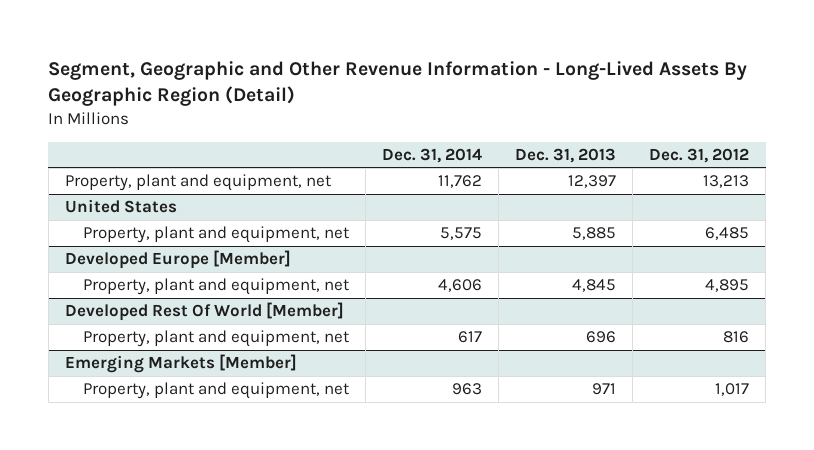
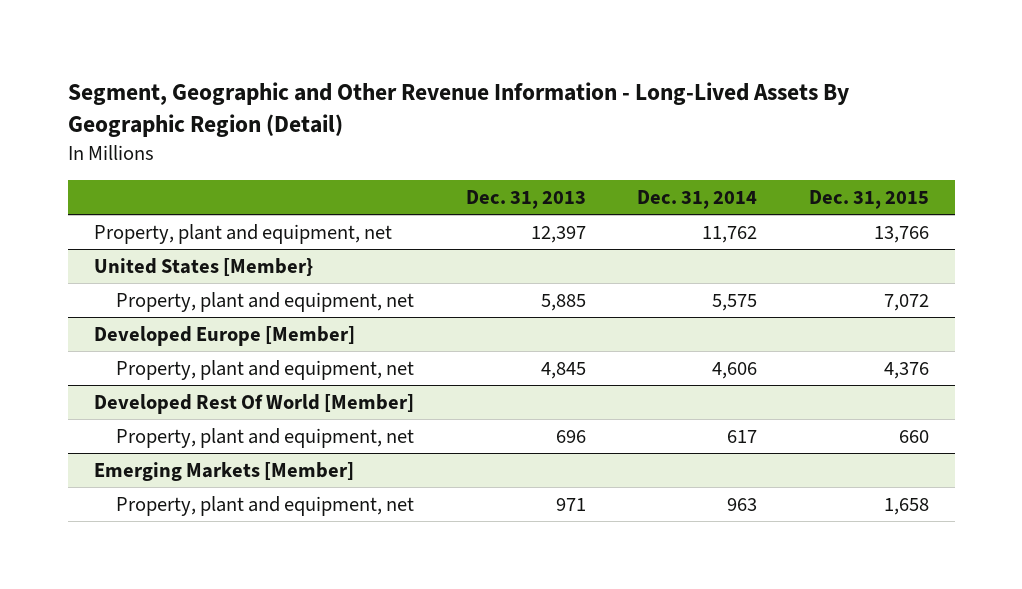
[649,147,750,163] Dec. 31, 2012 -> none
none -> [808,190,929,210] Dec. 31, 2015
[64,199,177,214] United States -> [93,257,313,276] United States [Member}

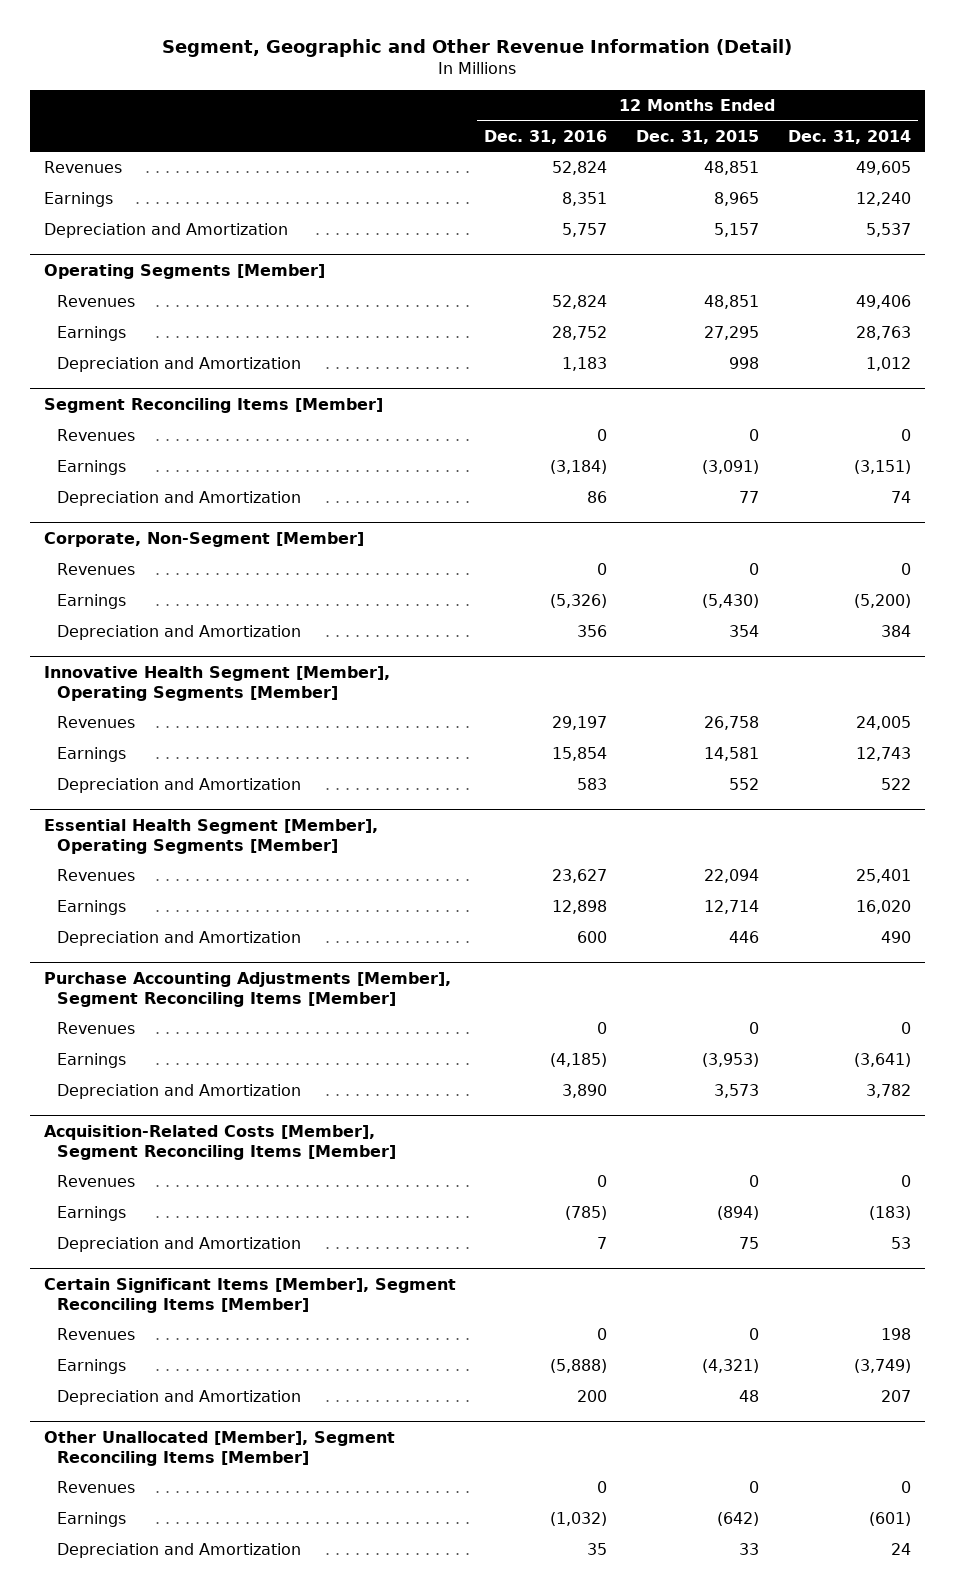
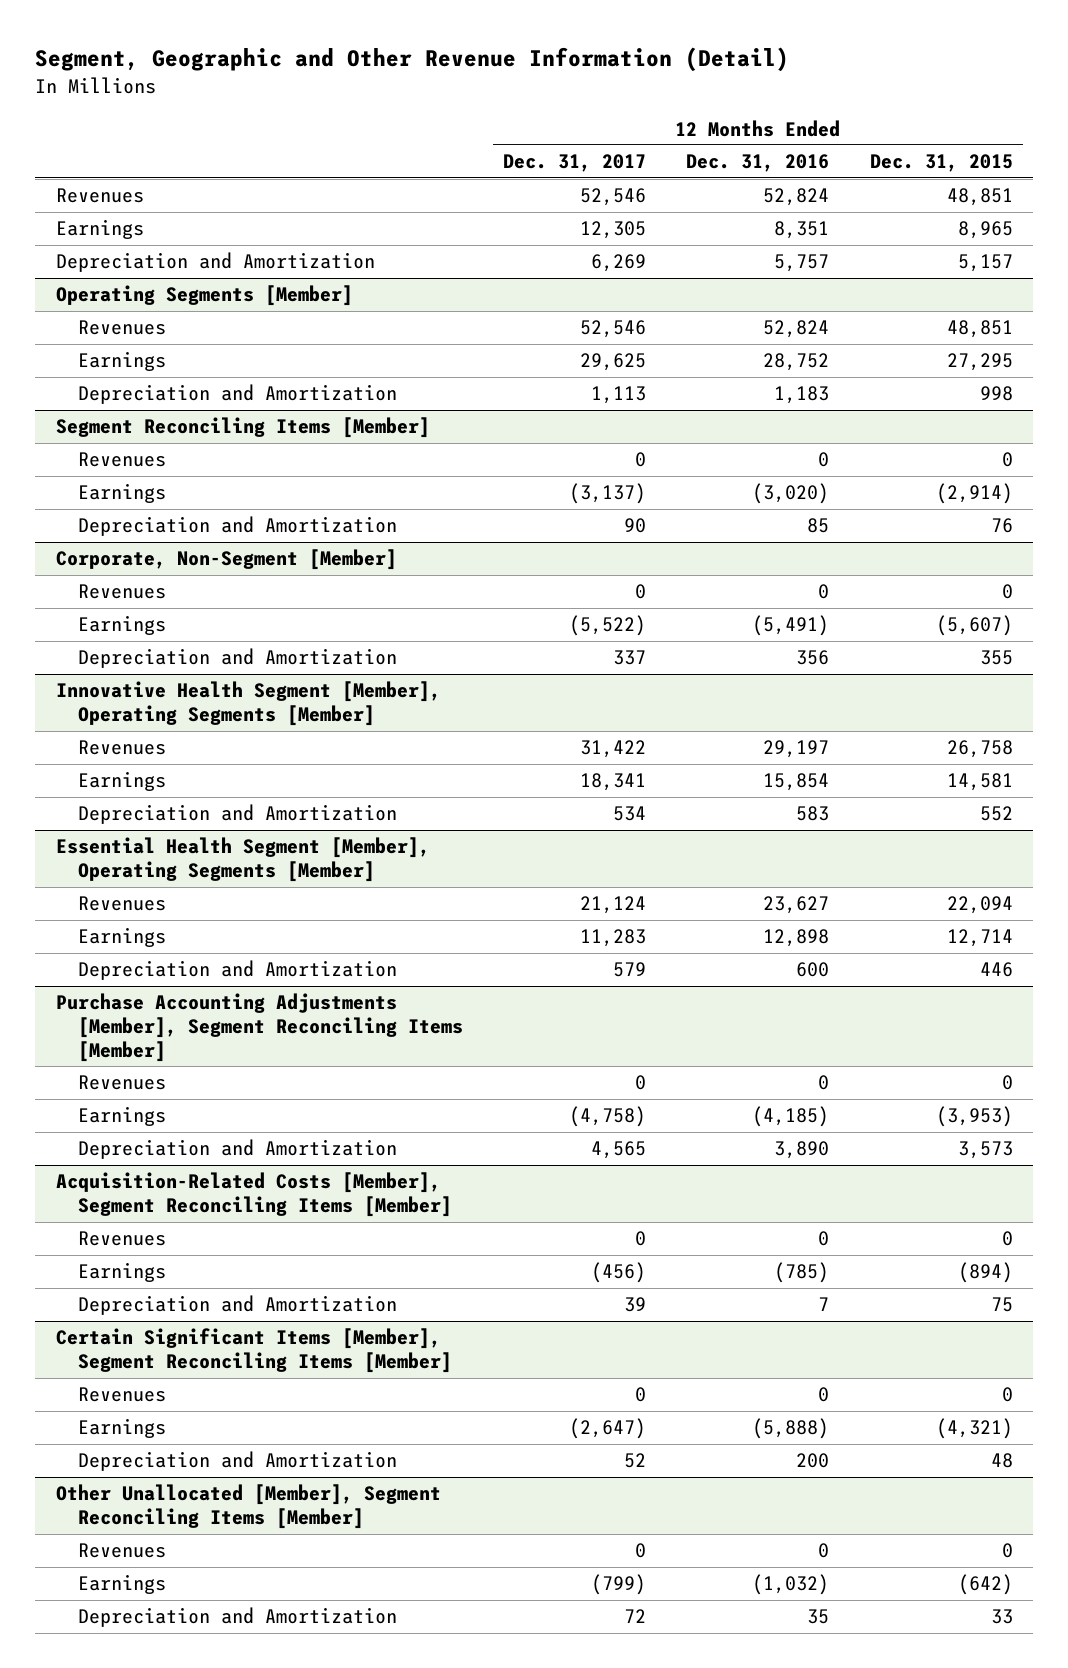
[787,129,911,144] Dec. 31, 2014 -> none
none -> [503,154,647,173] Dec. 31, 2017
[550,460,608,475] (3,184) -> [752,483,830,505] (3,020)
[701,460,759,475] (3,091) -> [935,483,1013,505] (2,914)
[587,491,608,504] 86 -> [807,518,830,534] 85
[738,491,759,504] 77 -> [990,518,1013,534] 76
[550,594,608,609] (5,326) -> [752,615,830,637] (5,491)
[701,594,759,609] (5,430) -> [935,615,1013,637] (5,607)
[728,625,759,638] 354 -> [979,650,1013,666] 355

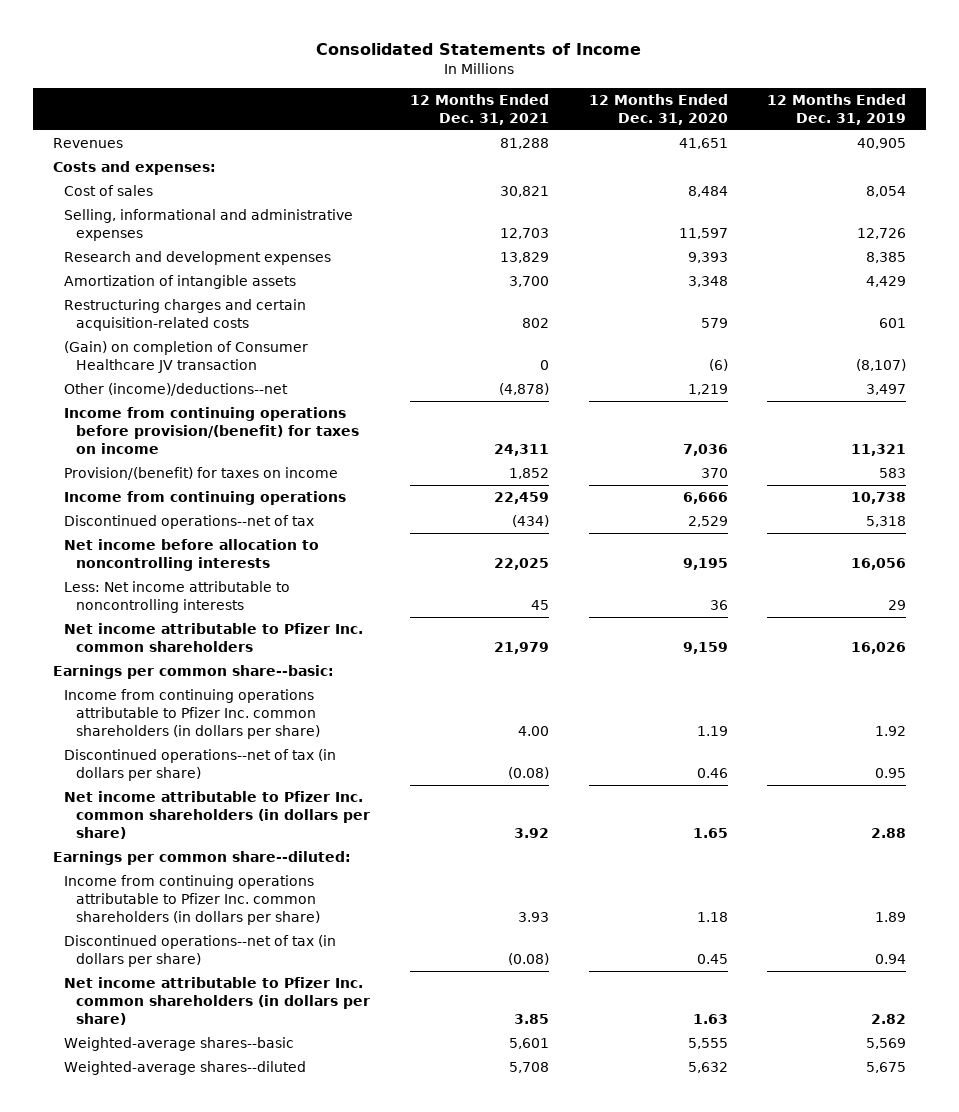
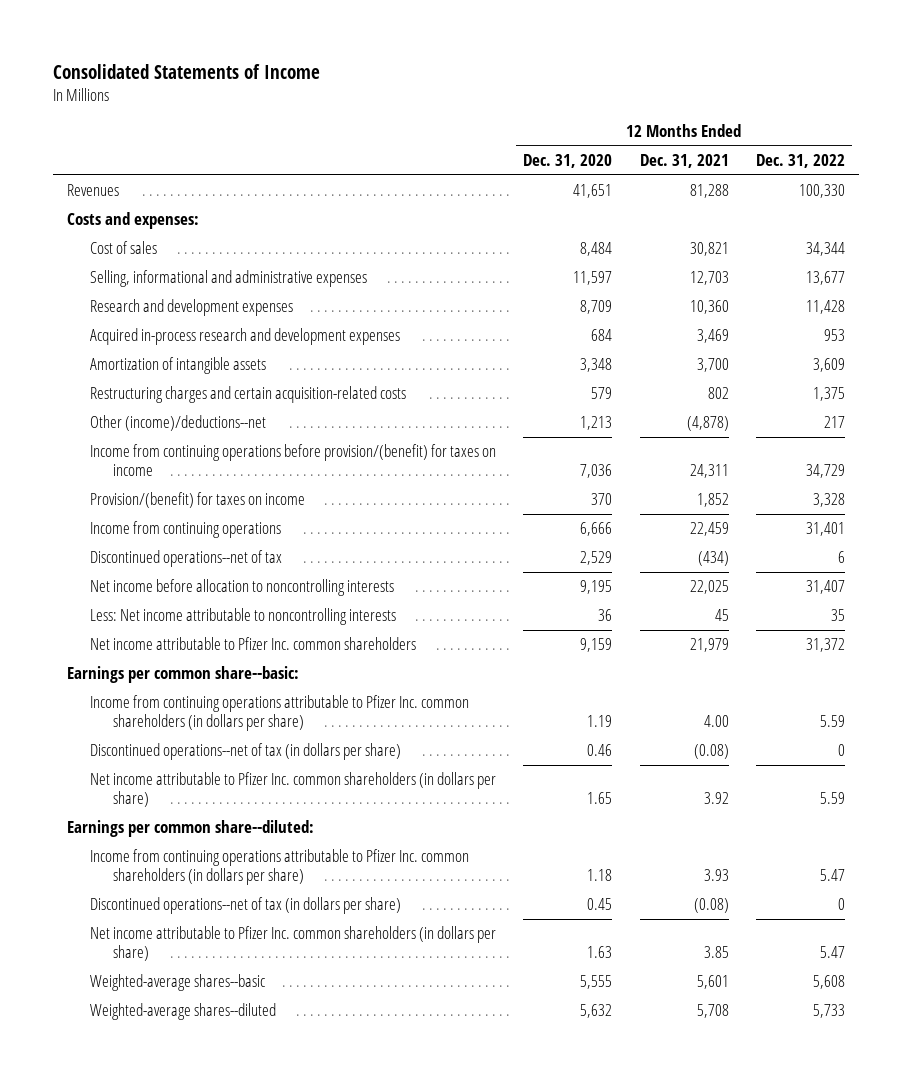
[767,93,907,125] 12 Months Ended Dec. 31, 2019 -> none
none -> [756,154,846,169] Dec. 31, 2022
[499,252,549,264] 13,829 -> [689,300,729,315] 10,360
[687,252,728,264] 9,393 -> [580,300,613,315] 8,709
none -> [89,328,400,346] Acquired in-process research and development expenses
[64,341,309,374] (Gain) on completion of Consumer Healthcare JV transaction -> none
[687,384,728,396] 1,219 -> [580,416,613,431] 1,213

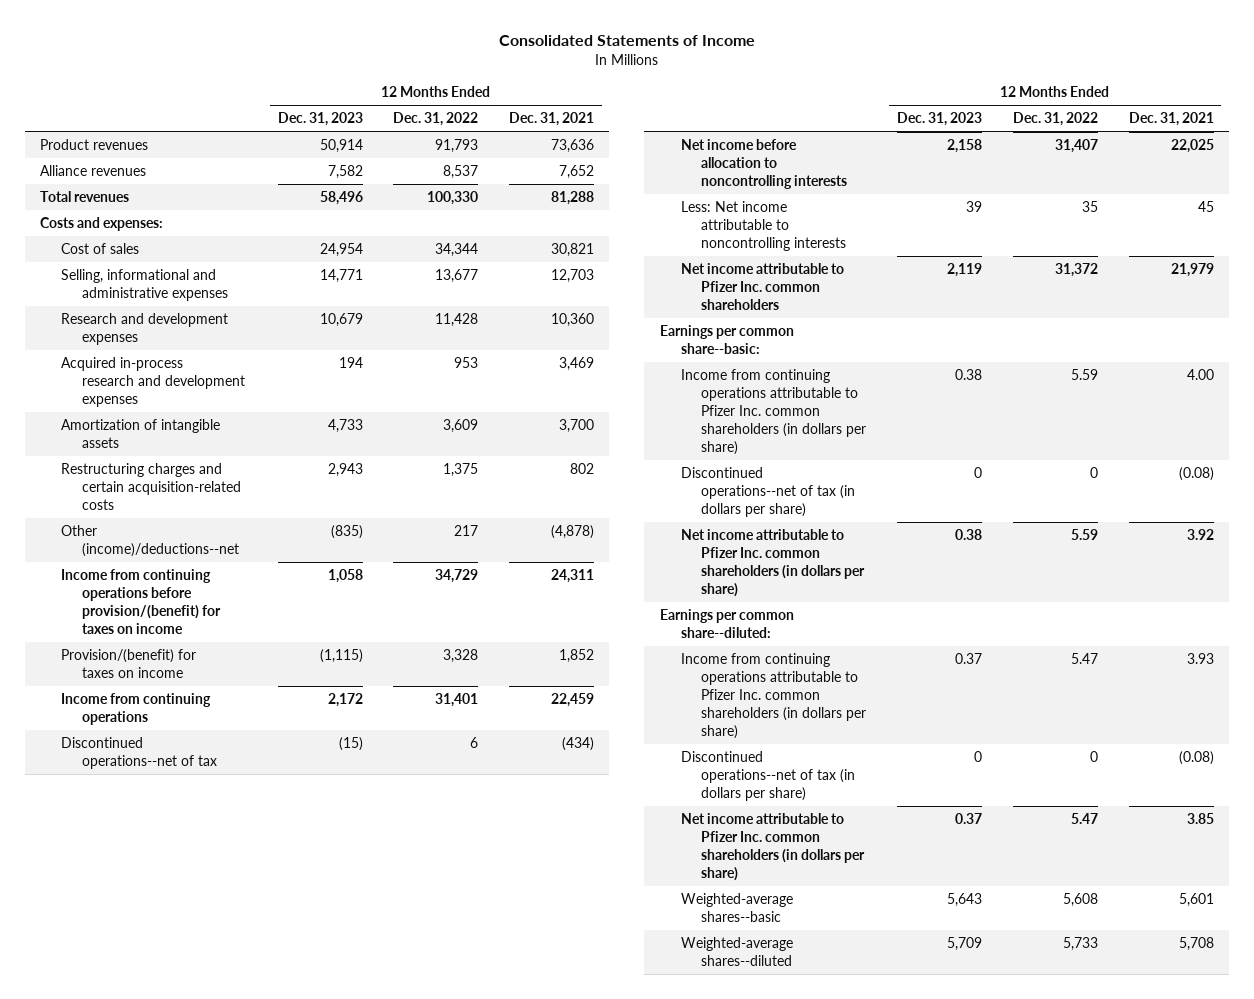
[523,154,613,169] Dec. 31, 2020 -> none
none -> [277,112,363,127] Dec. 31, 2023
none -> [40,139,149,151] Product revenues
none -> [40,165,147,177] Alliance revenues
[66,184,119,197] Revenues -> [40,191,130,203] Total revenues

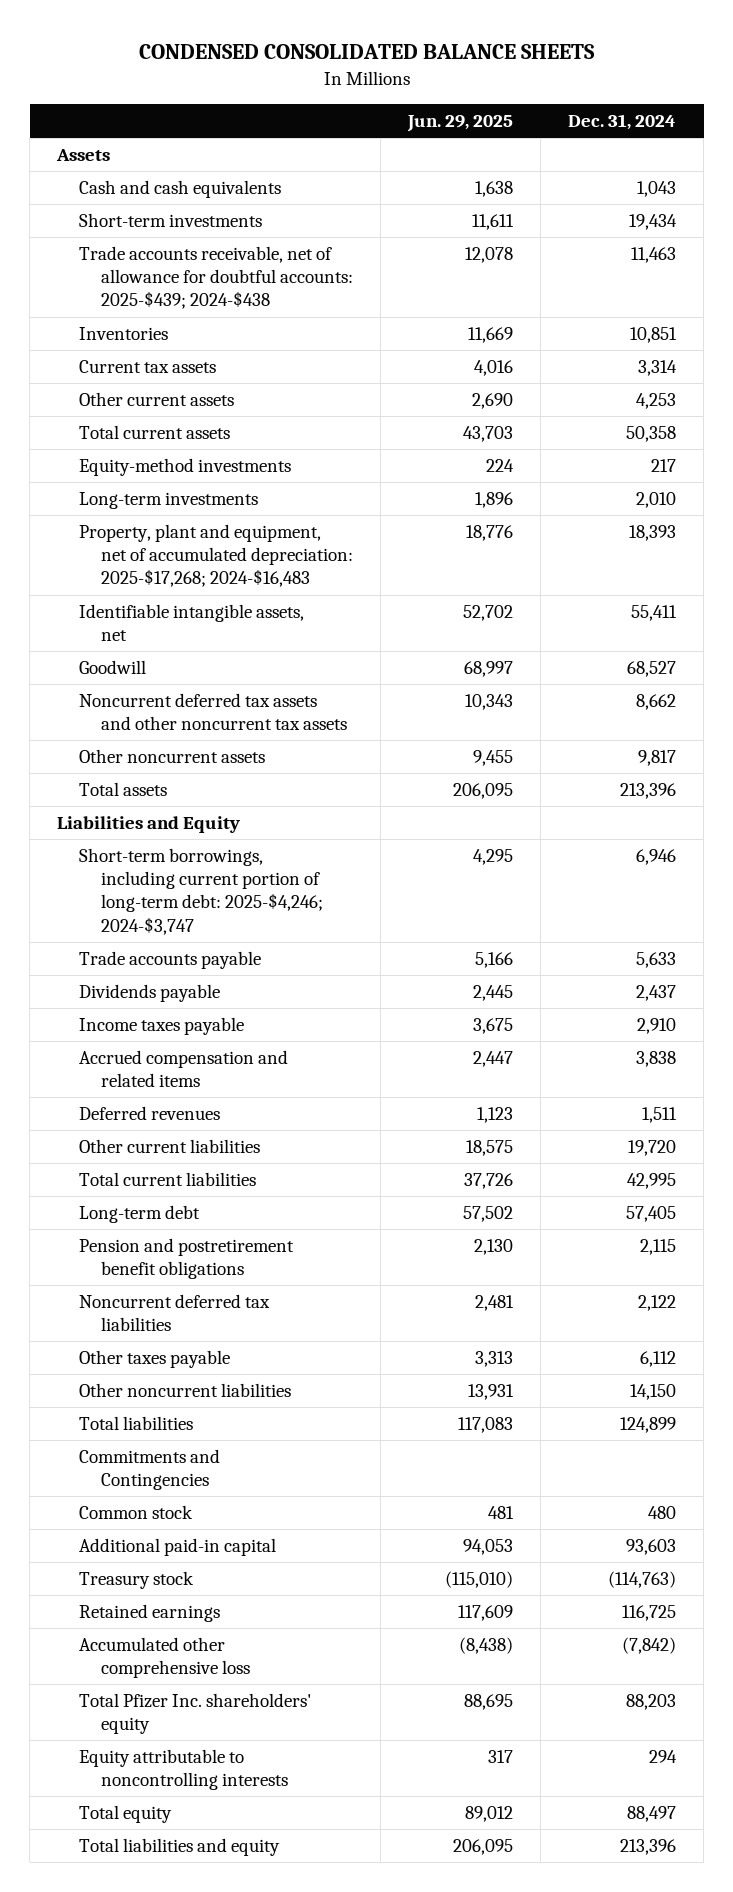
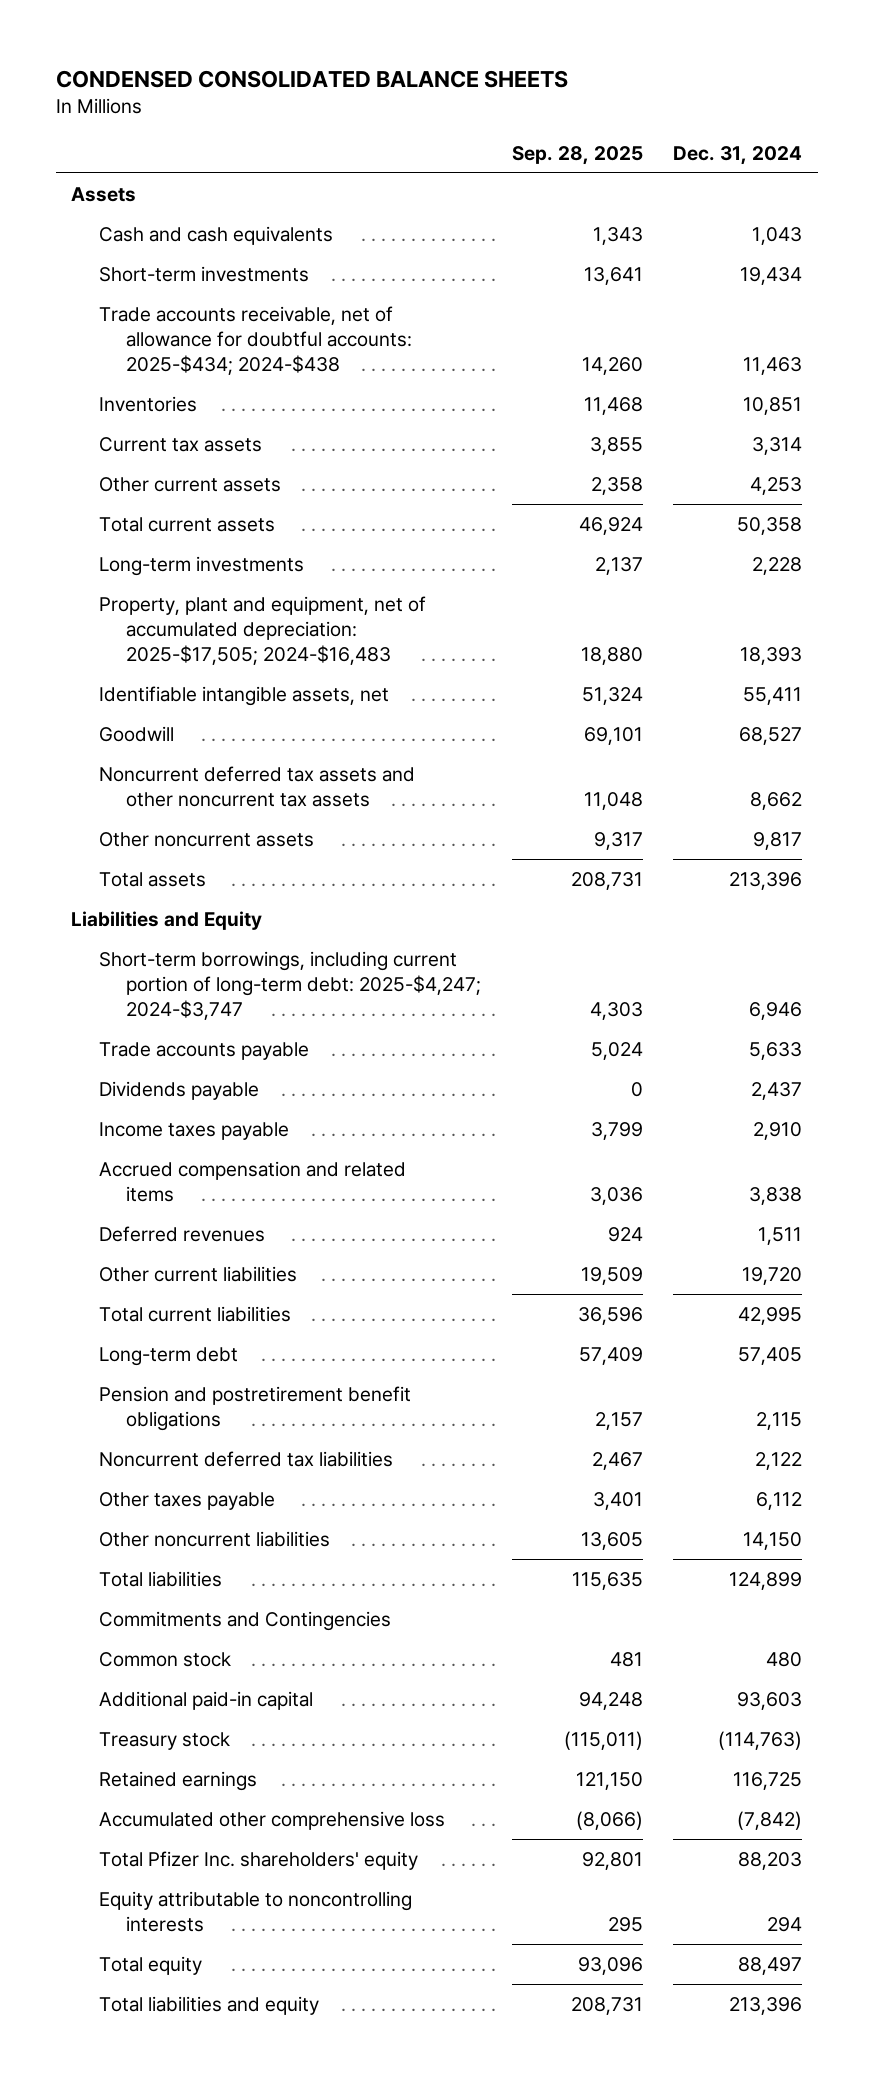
[406,115,513,133] Jun. 29, 2025 -> none
none -> [511,145,643,165] Sep. 28, 2025
[78,246,353,310] Trade accounts receivable, net of allowance for doubtful accounts: 2025-$439; 2024-$438 -> [98,305,412,375] Trade accounts receivable, net of allowance for doubtful accounts: 2025-$434; 2024-$438
[78,458,291,477] Equity-method investments -> none
[635,492,676,509] 2,010 -> [752,556,803,575] 2,228
[78,524,353,588] Property, plant and equipment, net of accumulated depreciation: 2025-$17,268; 2024-$16,483 -> [98,595,426,665] Property, plant and equipment, net of accumulated depreciation: 2025-$17,505; 2024-$16,483
[78,848,323,935] Short-term borrowings, including current portion of long-term debt: 2025-$4,246; 2024-$3,747 -> [98,950,481,1020] Short-term borrowings, including current portion of long-term debt: 2025-$4,247; 2024-$3,747

